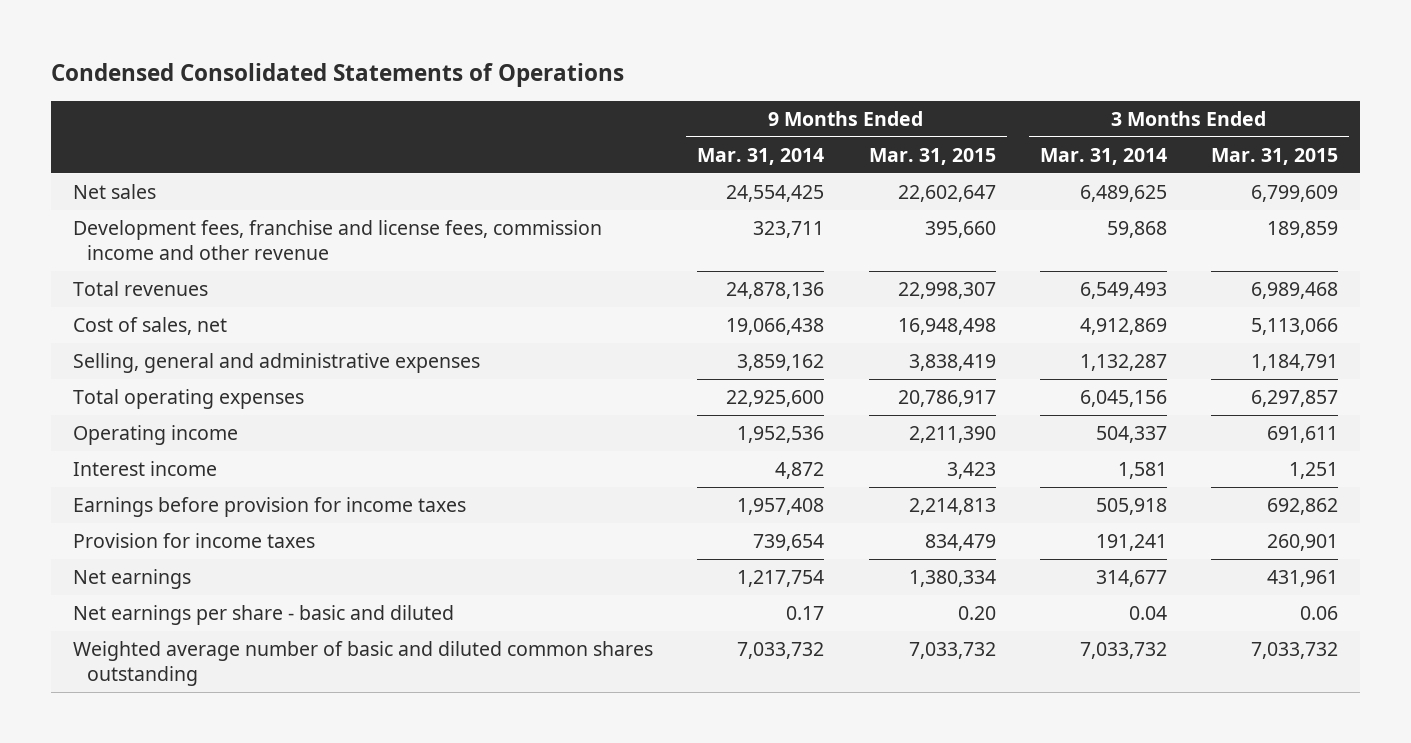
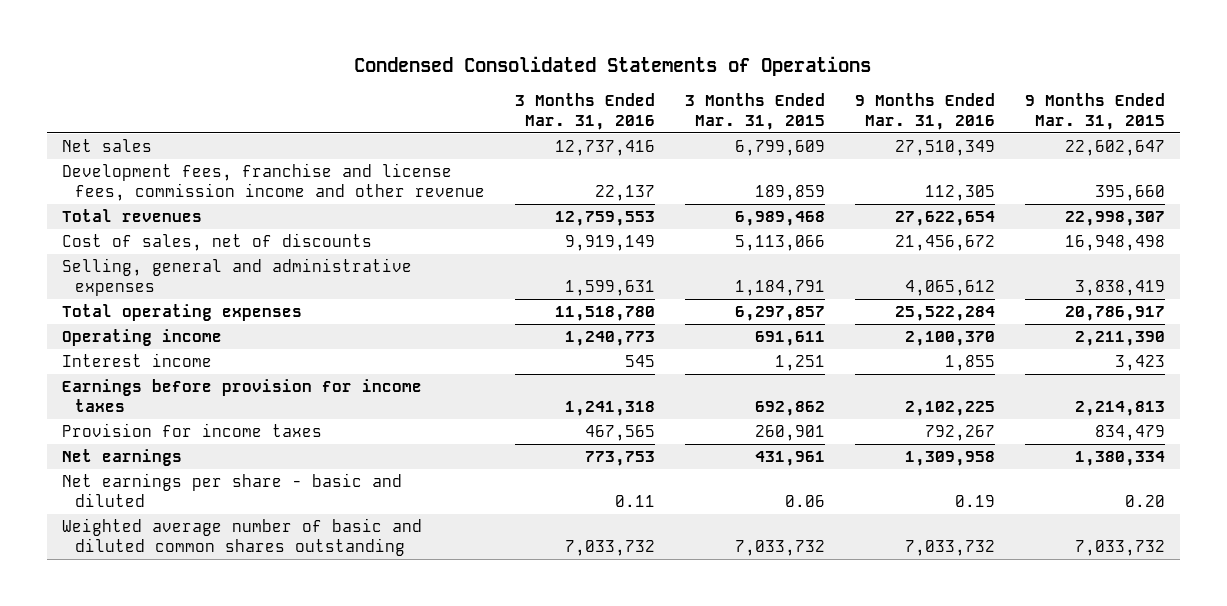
[697,147,825,165] Mar. 31, 2014 -> none
[1039,147,1167,165] Mar. 31, 2014 -> none
none -> [514,93,655,130] 3 Months Ended Mar. 31, 2016
none -> [854,93,995,130] 9 Months Ended Mar. 31, 2016
[72,317,227,336] Cost of sales, net -> [61,233,372,252] Cost of sales, net of discounts

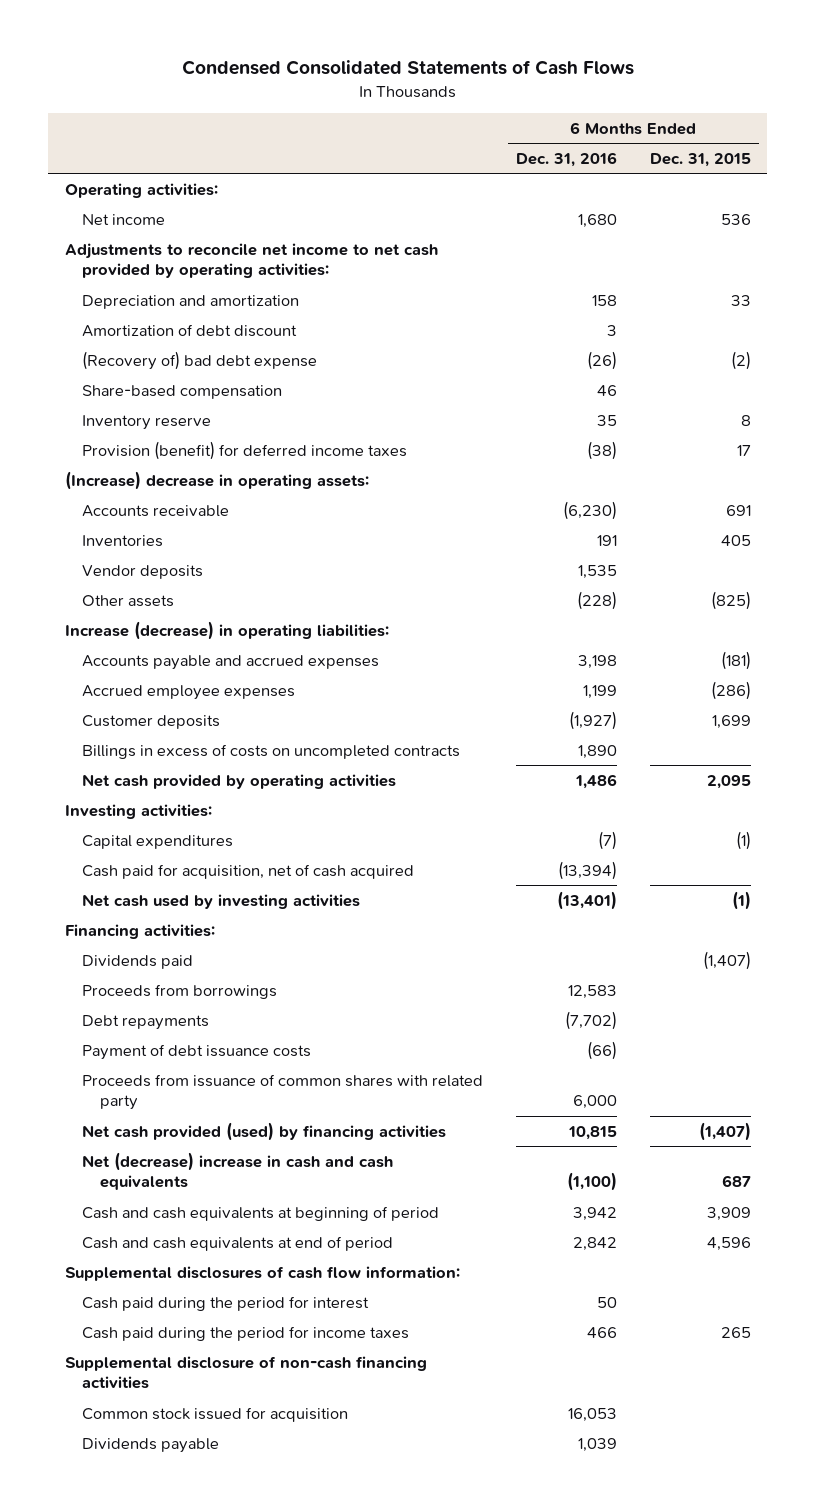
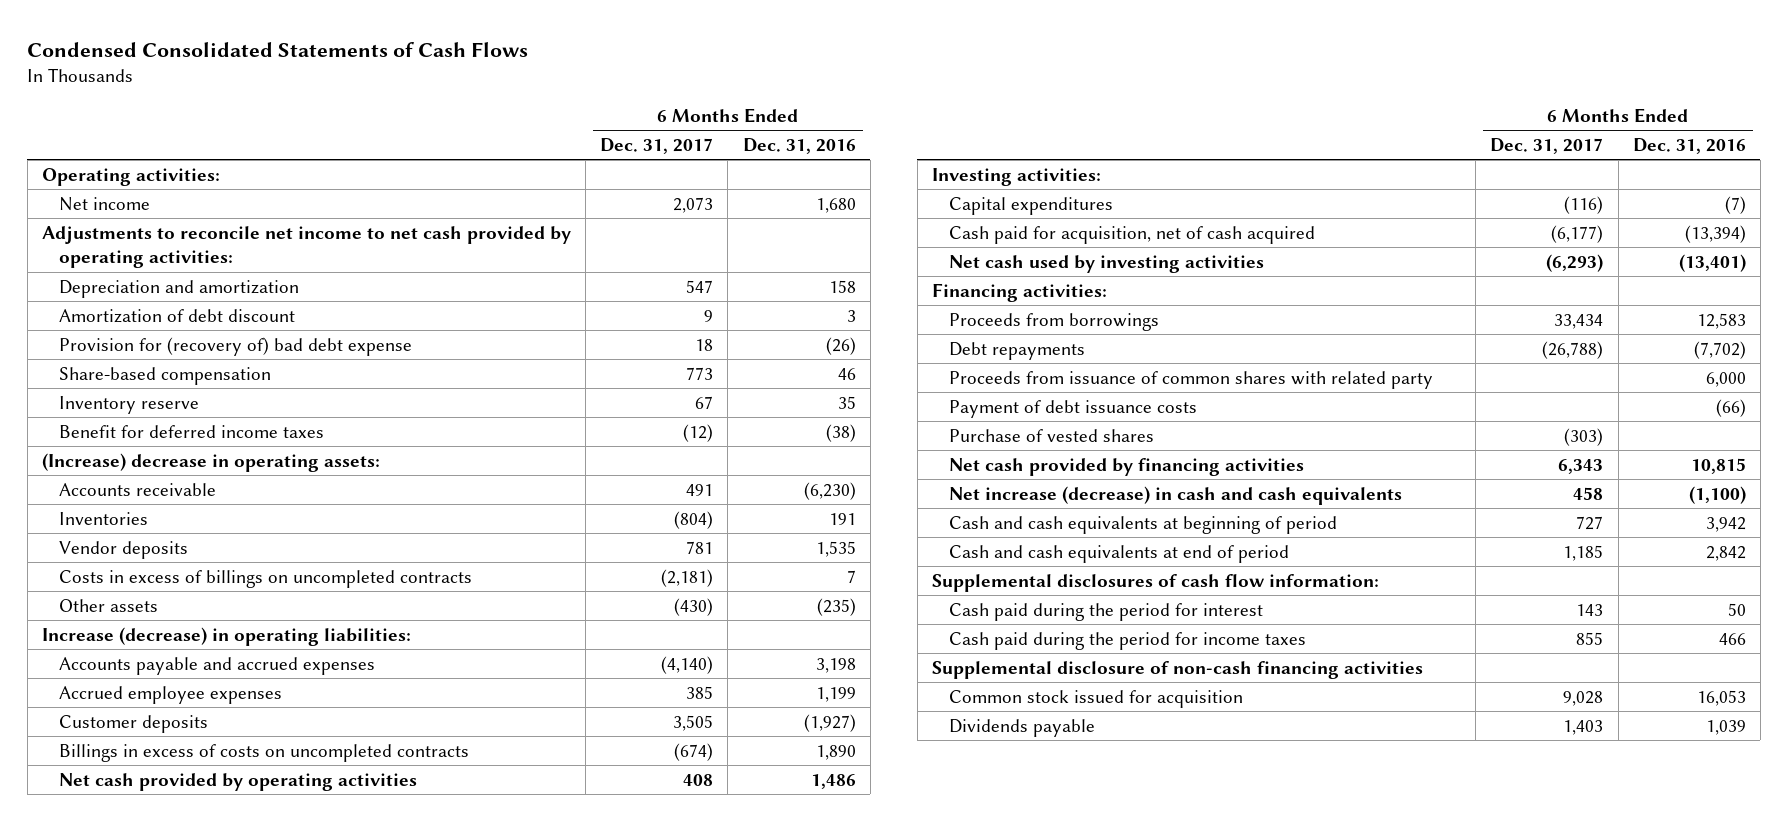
[649,153,751,168] Dec. 31, 2015 -> none
none -> [600,138,714,155] Dec. 31, 2017
[82,350,318,370] (Recovery of) bad debt expense -> [58,336,412,356] Provision for (recovery of) bad debt expense
[82,440,408,460] Provision (benefit) for deferred income taxes -> [58,424,324,438] Benefit for deferred income taxes
none -> [58,569,472,588] Costs in excess of billings on uncompleted contracts
[577,590,618,610] (228) -> [816,597,856,616] (235)
[82,954,194,969] Dividends paid -> none
[82,1043,312,1060] Payment of debt issuance costs -> [949,399,1198,418] Payment of debt issuance costs
none -> [949,428,1155,442] Purchase of vested shares
[82,1121,447,1141] Net cash provided (used) by financing activities -> [949,457,1305,476] Net cash provided by financing activities
[82,1151,394,1191] Net (decrease) increase in cash and cash equivalents -> [949,485,1403,505] Net increase (decrease) in cash and cash equivalents

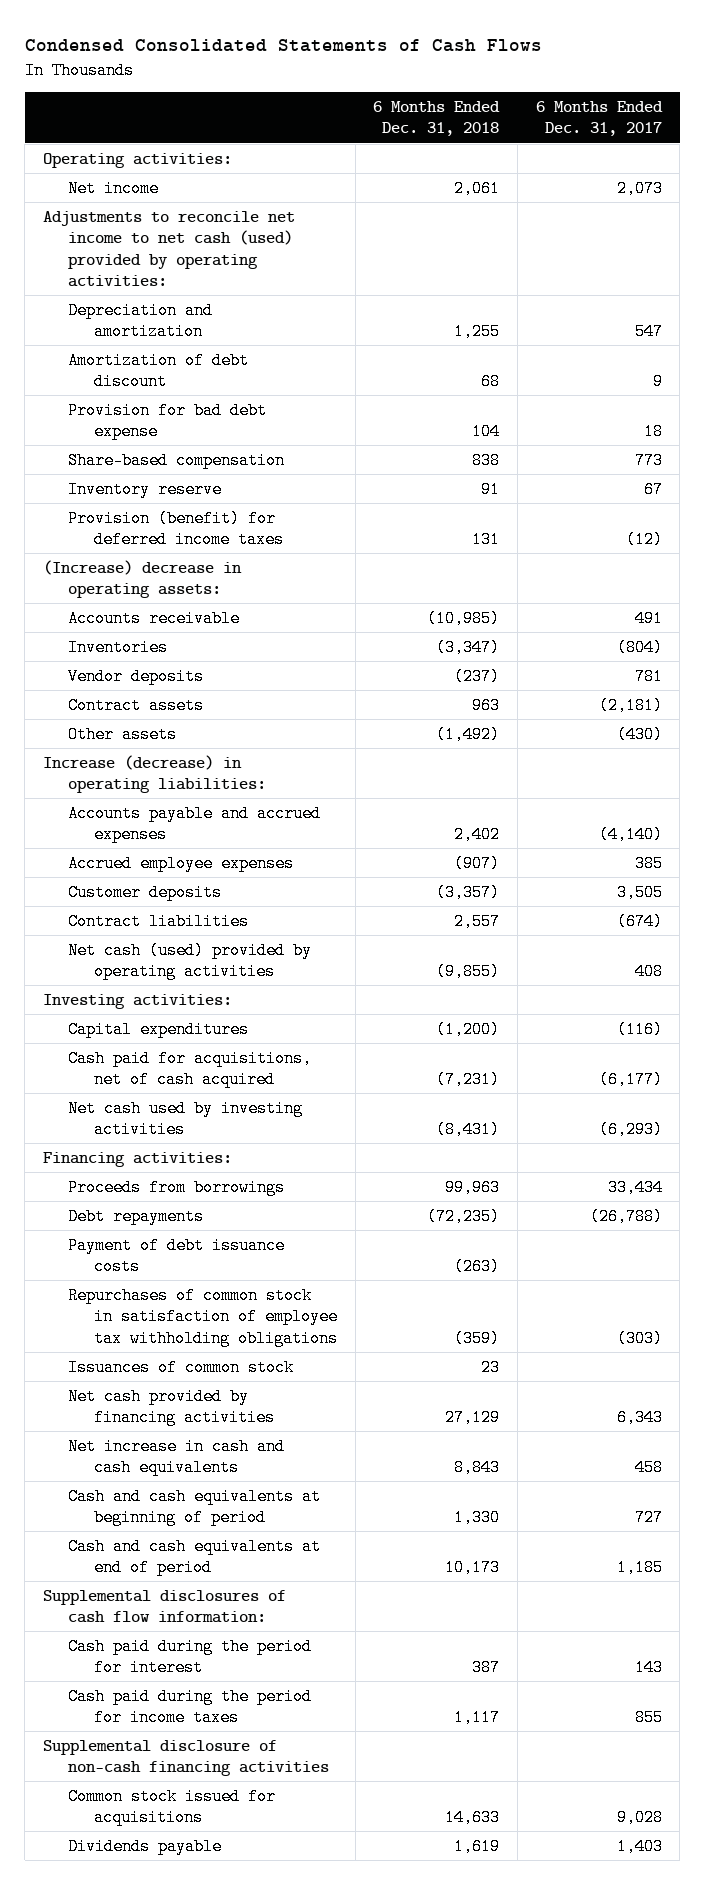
[742,138,856,155] Dec. 31, 2016 -> none
none -> [373,100,501,137] 6 Months Ended Dec. 31, 2018
[41,225,571,269] Adjustments to reconcile net income to net cash provided by operating activities: -> [42,210,295,288] Adjustments to reconcile net income to net cash (used) provided by operating activities:
[58,336,412,356] Provision for (recovery of) bad debt expense -> [68,401,268,441] Provision for bad debt expense
[58,424,324,438] Benefit for deferred income taxes -> [68,509,285,549] Provision (benefit) for deferred income taxes
[58,569,472,588] Costs in excess of billings on uncompleted contracts -> [68,696,205,714] Contract assets
[58,743,469,762] Billings in excess of costs on uncompleted contracts -> [68,912,250,930] Contract liabilities
[58,772,417,791] Net cash provided by operating activities -> [68,941,313,981] Net cash (used) provided by operating activities
[949,225,1316,244] Cash paid for acquisition, net of cash acquired -> [68,1049,313,1089] Cash paid for acquisitions, net of cash acquired
[949,370,1434,389] Proceeds from issuance of common shares with related party -> none
[949,428,1155,442] Purchase of vested shares -> none
none -> [68,1286,339,1347] Repurchases of common stock in satisfaction of employee tax withholding obligations
none -> [68,1358,295,1376] Issuances of common stock
[949,485,1403,505] Net increase (decrease) in cash and cash equivalents -> [68,1437,286,1477] Net increase in cash and cash equivalents
[949,689,1244,708] Common stock issued for acquisition -> [68,1787,277,1827] Common stock issued for acquisitions

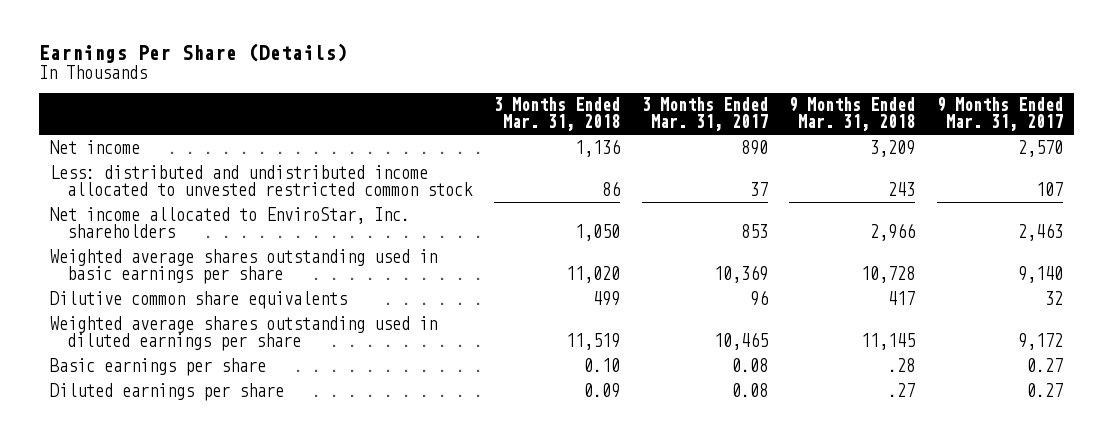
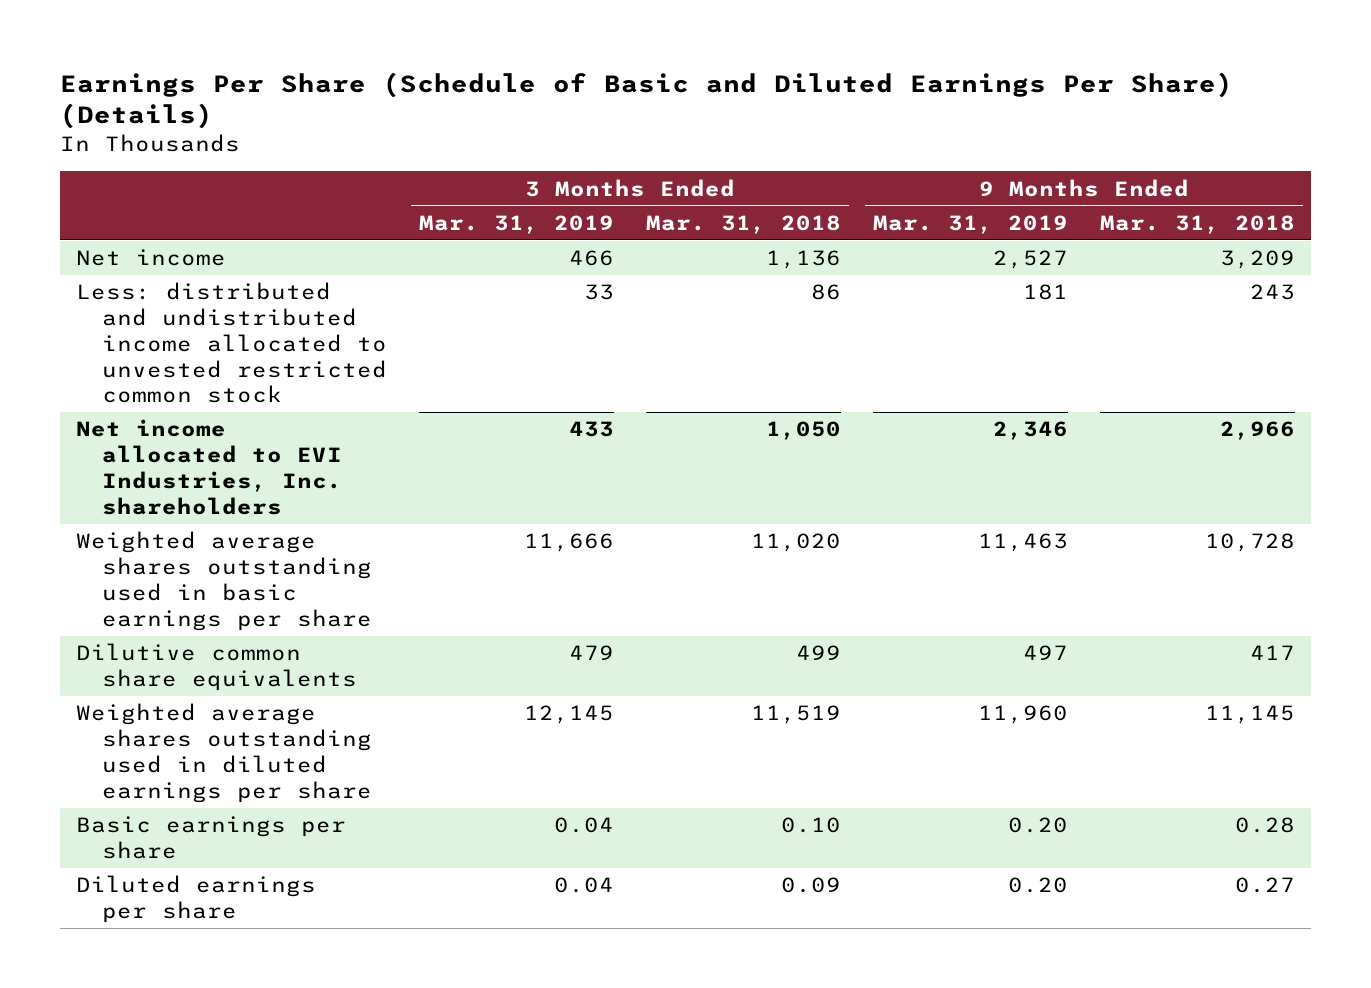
[38,43,347,64] Earnings Per Share (Details) -> [60,71,1234,130] Earnings Per Share (Schedule of Basic and Diluted Earnings Per Share) (Details)
[641,97,768,132] 3 Months Ended Mar. 31, 2017 -> none
[937,97,1064,132] 9 Months Ended Mar. 31, 2017 -> none
none -> [418,214,614,234] Mar. 31, 2019
none -> [872,214,1068,234] Mar. 31, 2019
[49,206,410,238] Net income allocated to EnviroStar, Inc. shareholders -> [76,419,342,515] Net income allocated to EVI Industries, Inc. shareholders
[888,357,916,372] .28 -> [1234,817,1295,834] 0.28
[888,382,916,397] .27 -> [1234,877,1295,894] 0.27

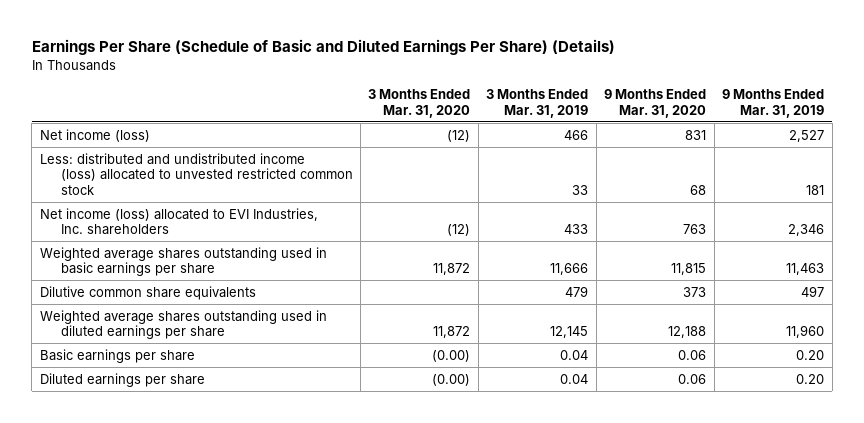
[645,214,841,234] Mar. 31, 2018 -> none
[1099,214,1295,234] Mar. 31, 2018 -> none
none -> [368,89,471,118] 3 Months Ended Mar. 31, 2020
none -> [604,89,707,118] 9 Months Ended Mar. 31, 2020
[76,249,227,267] Net income -> [39,128,150,142] Net income (loss)
[76,282,387,404] Less: distributed and undistributed income allocated to unvested restricted common stock -> [39,152,353,195] Less: distributed and undistributed income (loss) allocated to unvested restricted common stock
[76,419,342,515] Net income allocated to EVI Industries, Inc. shareholders -> [39,207,318,236] Net income (loss) allocated to EVI Industries, Inc. shareholders

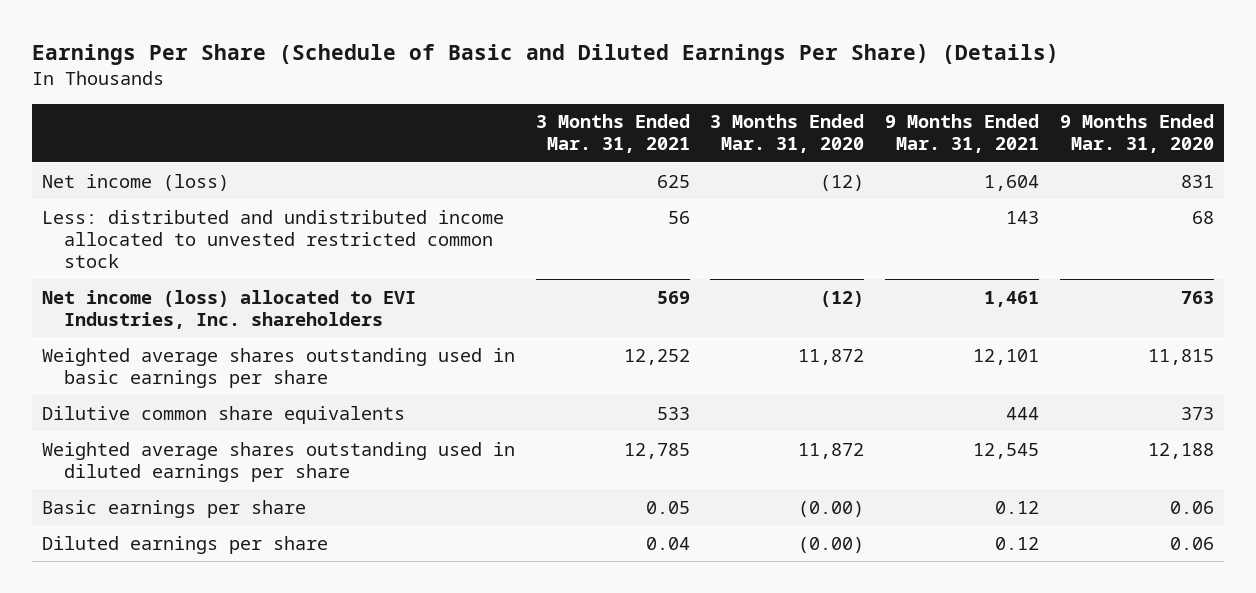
[486,89,589,118] 3 Months Ended Mar. 31, 2019 -> none
[722,89,825,118] 9 Months Ended Mar. 31, 2019 -> none
none -> [535,114,690,154] 3 Months Ended Mar. 31, 2021
none -> [884,114,1039,154] 9 Months Ended Mar. 31, 2021
[39,152,353,195] Less: distributed and undistributed income (loss) allocated to unvested restricted common stock -> [42,209,505,268] Less: distributed and undistributed income allocated to unvested restricted common stock

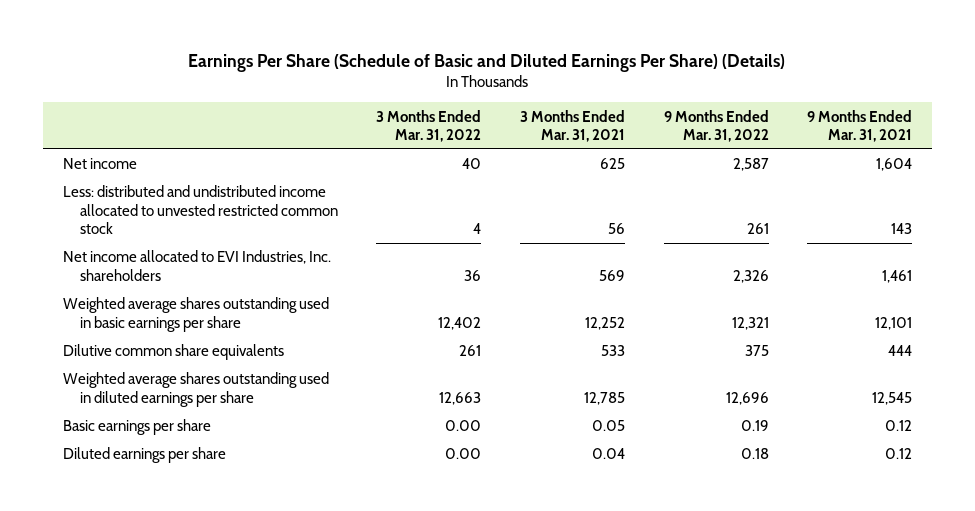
[710,114,865,154] 3 Months Ended Mar. 31, 2020 -> none
[1059,114,1214,154] 9 Months Ended Mar. 31, 2020 -> none
none -> [376,109,482,143] 3 Months Ended Mar. 31, 2022
none -> [663,109,769,143] 9 Months Ended Mar. 31, 2022
[42,173,230,191] Net income (loss) -> [62,158,137,170] Net income
[42,289,417,329] Net income (loss) allocated to EVI Industries, Inc. shareholders -> [62,250,331,281] Net income allocated to EVI Industries, Inc. shareholders

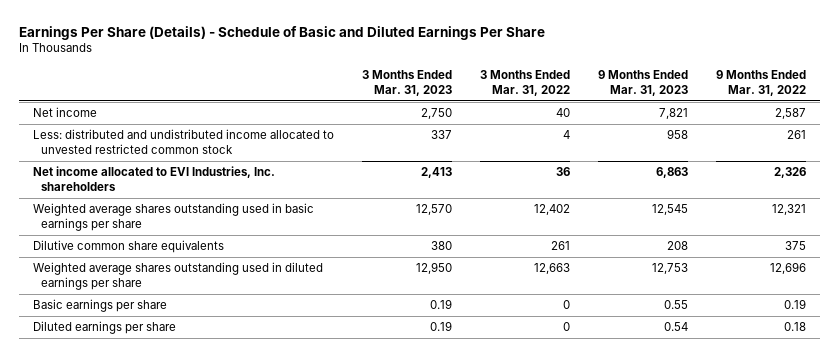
[188,53,786,72] Earnings Per Share (Schedule of Basic and Diluted Earnings Per Share) (Details) -> [18,25,545,40] Earnings Per Share (Details) - Schedule of Basic and Diluted Earnings Per Share
[519,109,625,143] 3 Months Ended Mar. 31, 2021 -> none
[807,109,913,143] 9 Months Ended Mar. 31, 2021 -> none
none -> [361,70,452,97] 3 Months Ended Mar. 31, 2023
none -> [597,70,688,97] 9 Months Ended Mar. 31, 2023
[445,420,482,432] 0.00 -> [562,300,570,310] 0
[445,448,482,460] 0.00 -> [562,322,570,332] 0

